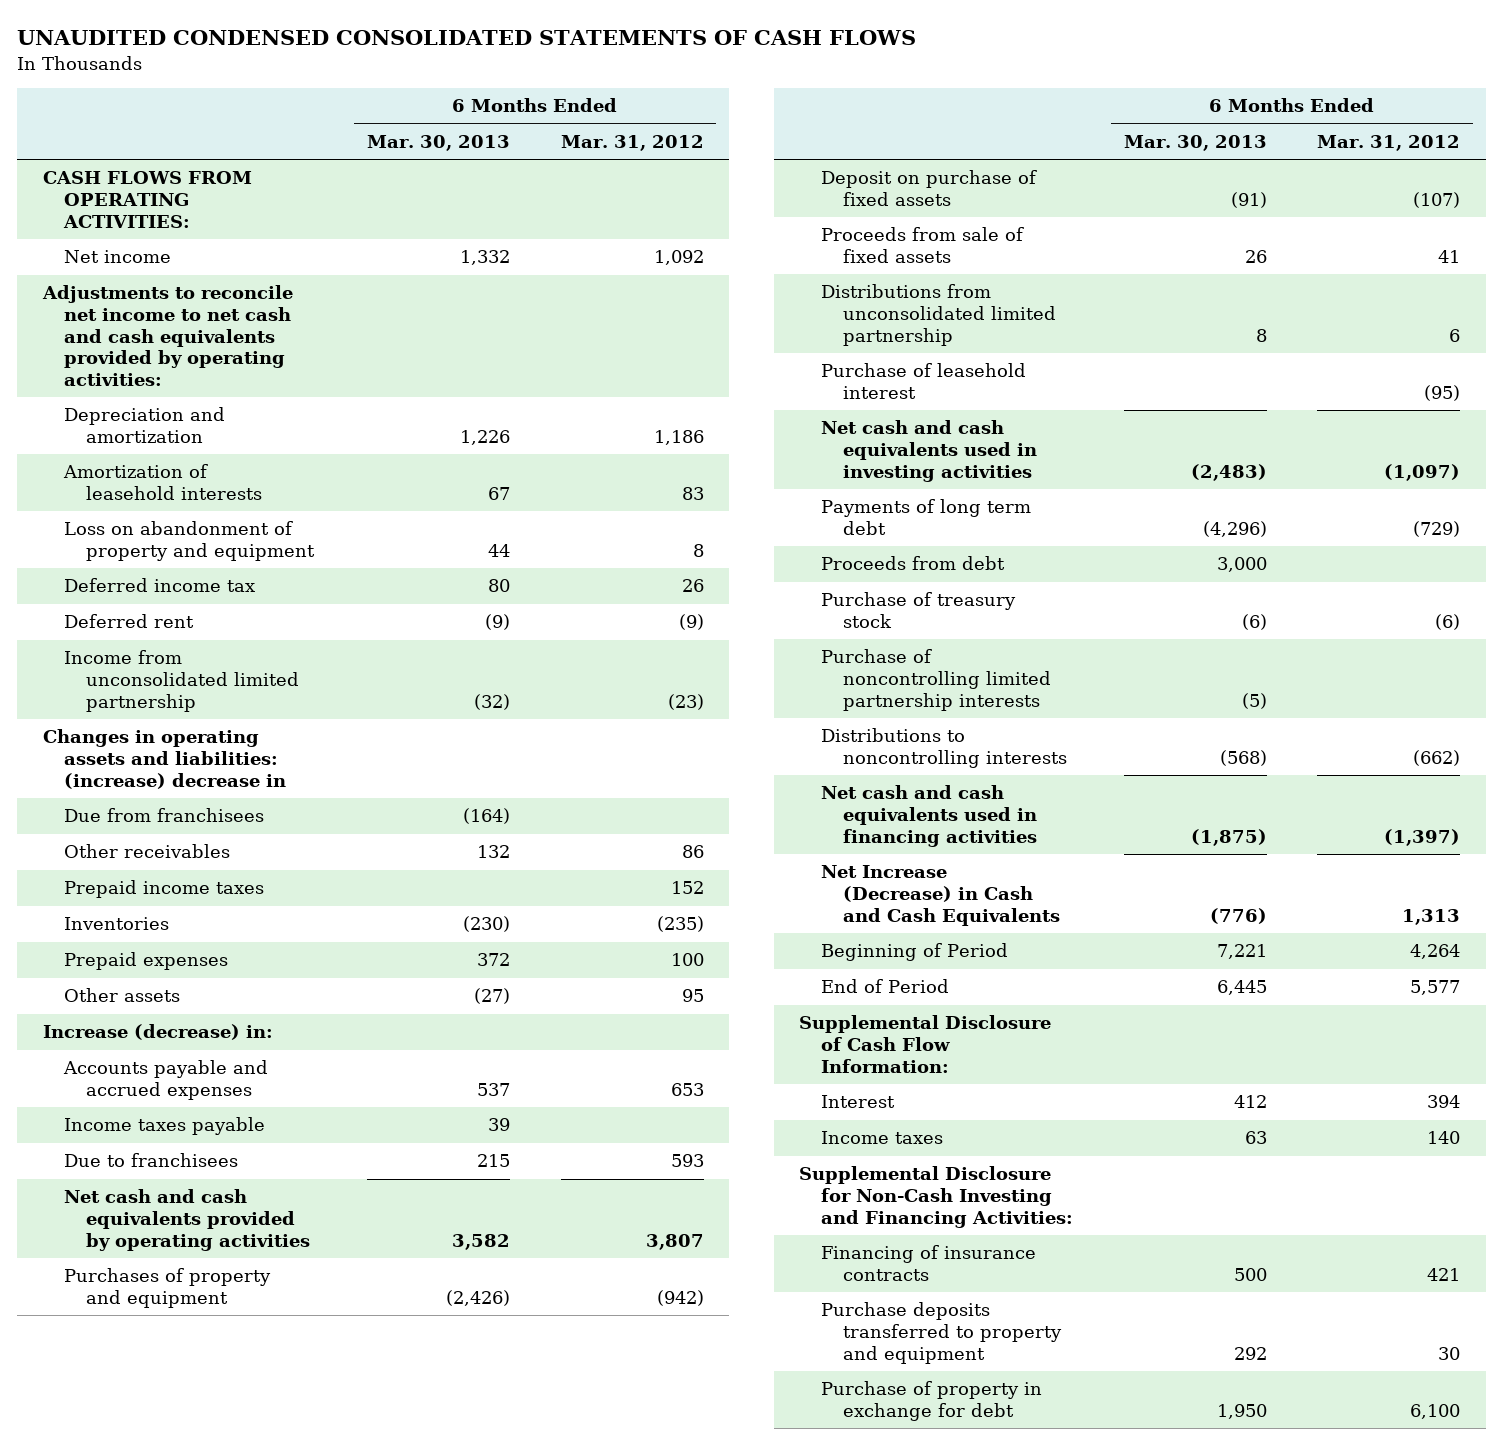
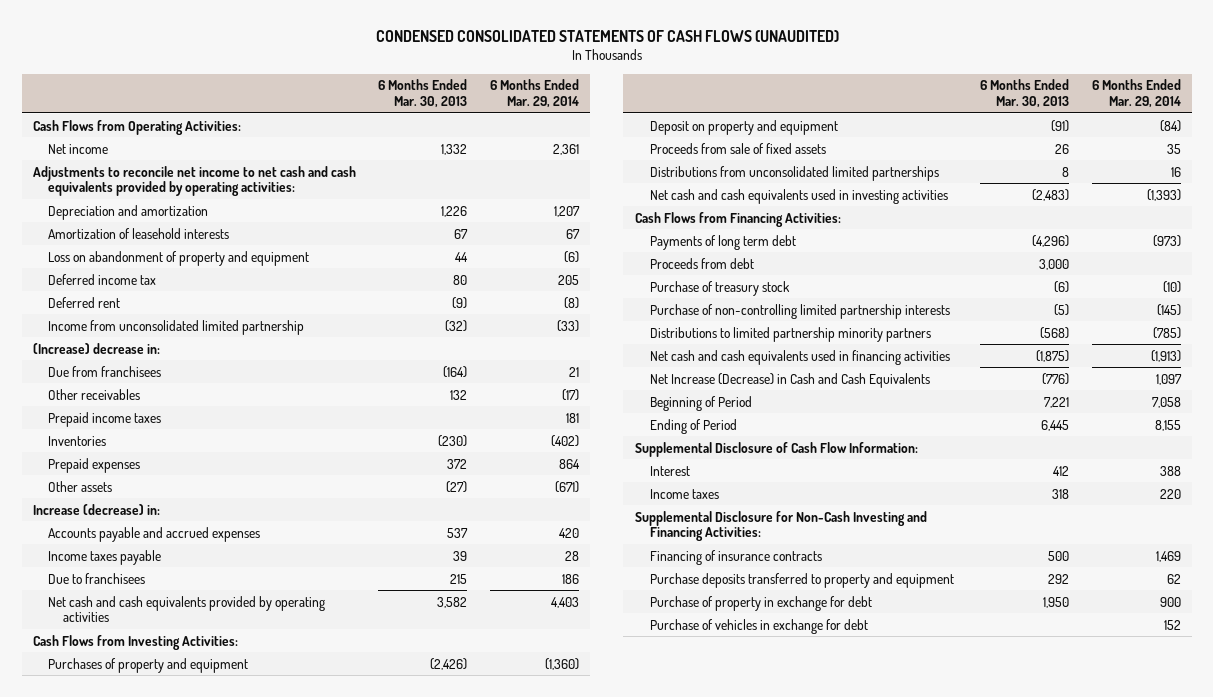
[17,30,917,46] UNAUDITED CONDENSED CONSOLIDATED STATEMENTS OF CASH FLOWS -> [375,30,839,43] CONDENSED CONSOLIDATED STATEMENTS OF CASH FLOWS (UNAUDITED)
[560,134,704,151] Mar. 31, 2012 -> none
none -> [489,79,579,108] 6 Months Ended Mar. 29, 2014
[42,171,252,228] CASH FLOWS FROM OPERATING ACTIVITIES: -> [32,119,241,135] Cash Flows from Operating Activities:
[42,729,287,789] Changes in operating assets and liabilities: (increase) decrease in -> none
none -> [32,342,160,354] (Increase) decrease in:
none -> [32,634,238,650] Cash Flows from Investing Activities:
[821,170,1038,207] Deposit on purchase of fixed assets -> [649,119,838,135] Deposit on property and equipment
[821,363,1027,400] Purchase of leasehold interest -> none
[821,284,1057,346] Distributions from unconsolidated limited partnership -> [649,165,939,181] Distributions from unconsolidated limited partnerships
none -> [634,211,841,227] Cash Flows from Financing Activities:
[821,649,1052,711] Purchase of noncontrolling limited partnership interests -> [649,303,950,319] Purchase of non-controlling limited partnership interests
[821,728,1068,769] Distributions to noncontrolling interests -> [649,326,931,342] Distributions to limited partnership minority partners
[821,979,950,994] End of Period -> [649,418,737,434] Ending of Period
[1244,1131,1267,1145] 63 -> [1052,488,1070,499] 318
none -> [649,618,868,634] Purchase of vehicles in exchange for debt

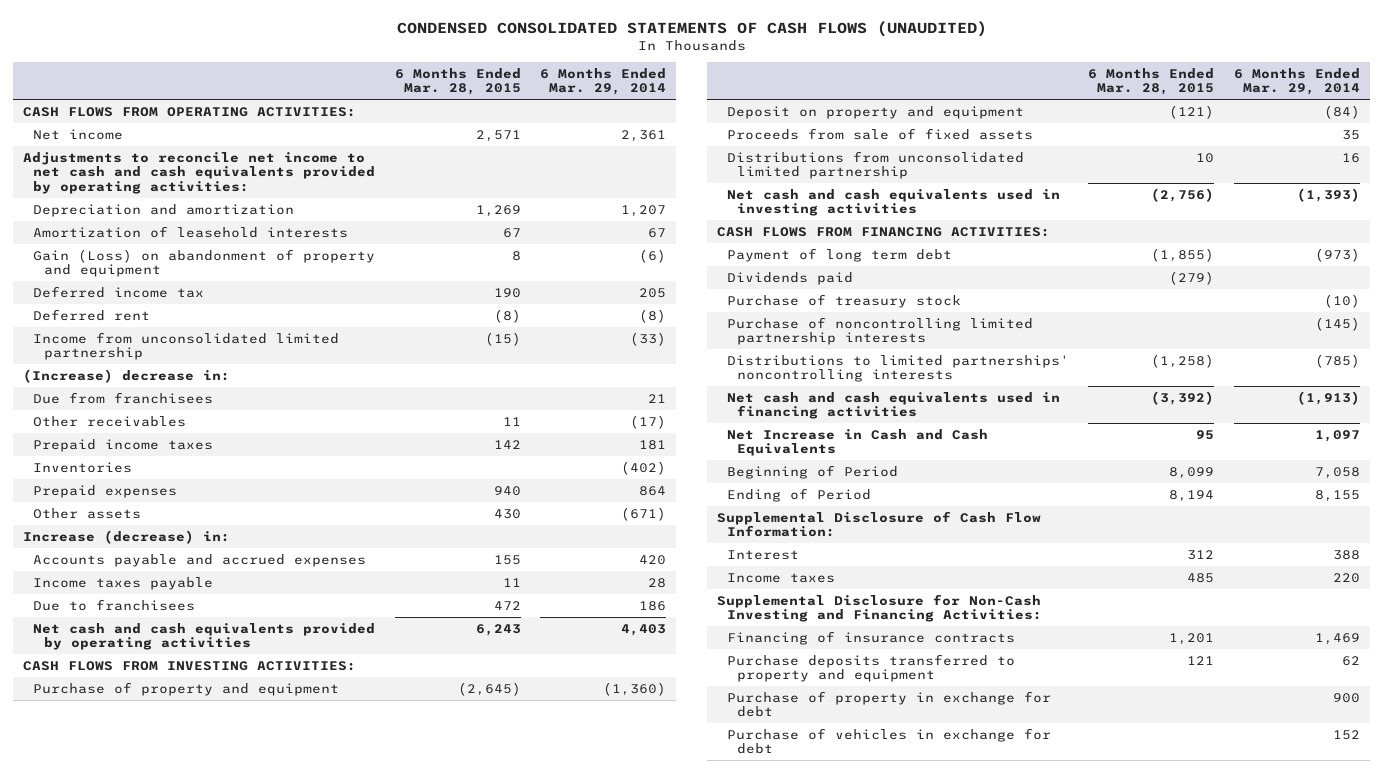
[378,79,468,108] 6 Months Ended Mar. 30, 2013 -> none
none -> [394,67,521,96] 6 Months Ended Mar. 28, 2015
[32,119,241,135] Cash Flows from Operating Activities: -> [23,106,357,117] CASH FLOWS FROM OPERATING ACTIVITIES:
[48,250,310,266] Loss on abandonment of property and equipment -> [33,248,376,278] Gain (Loss) on abandonment of property and equipment
[32,634,238,650] Cash Flows from Investing Activities: -> [23,660,357,671] CASH FLOWS FROM INVESTING ACTIVITIES:
[48,657,249,673] Purchases of property and equipment -> [33,681,340,696] Purchase of property and equipment
[649,165,939,181] Distributions from unconsolidated limited partnerships -> [726,150,1024,180] Distributions from unconsolidated limited partnership
[649,257,754,269] Proceeds from debt -> none
[634,211,841,227] Cash Flows from Financing Activities: -> [716,226,1050,237] CASH FLOWS FROM FINANCING ACTIVITIES:
[649,234,796,250] Payments of long term debt -> [726,247,952,262] Payment of long term debt
none -> [726,271,853,285] Dividends paid
[649,303,950,319] Purchase of non-controlling limited partnership interests -> [726,316,1033,346] Purchase of noncontrolling limited partnership interests
[649,326,931,342] Distributions to limited partnership minority partners -> [726,354,1069,383] Distributions to limited partnerships' noncontrolling interests
[649,372,930,388] Net Increase (Decrease) in Cash and Cash Equivalents -> [726,428,988,457] Net Increase in Cash and Cash Equivalents

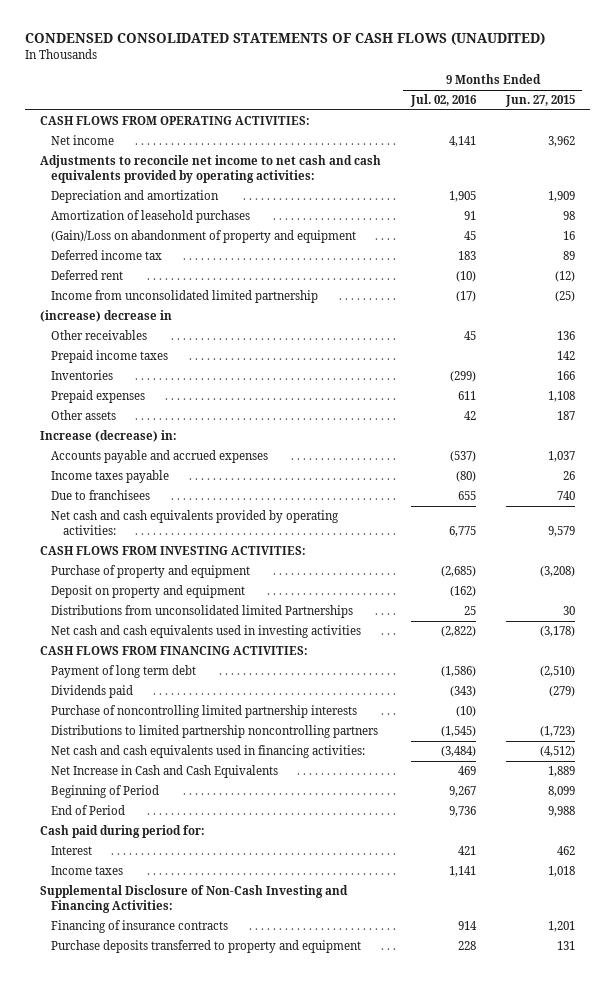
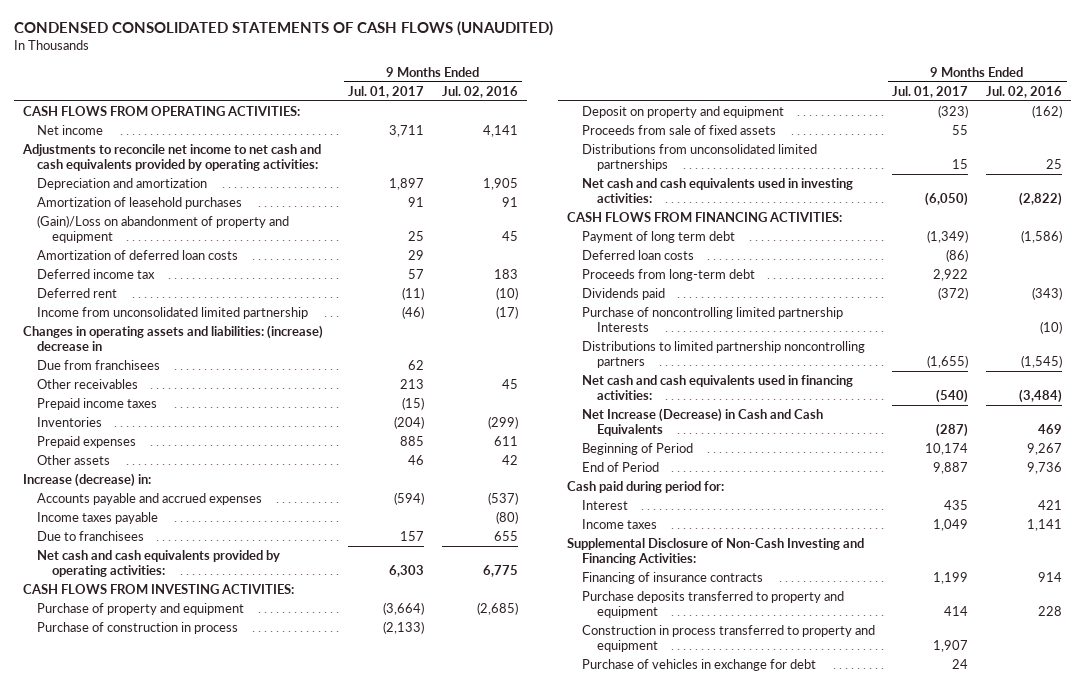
[504,95,575,108] Jun. 27, 2015 -> none
none -> [348,85,425,98] Jul. 01, 2017
none -> [37,249,239,260] Amortization of deferred loan costs
[39,310,172,323] (increase) decrease in -> none
none -> [22,324,323,352] Changes in operating assets and liabilities: (increase) decrease in
none -> [37,359,161,370] Due from franchisees
none -> [37,621,239,634] Purchase of construction in process
none -> [581,124,776,135] Proceeds from sale of fixed assets
[51,605,354,619] Distributions from unconsolidated limited Partnerships -> [581,143,817,172] Distributions from unconsolidated limited partnerships
[51,625,362,639] Net cash and cash equivalents used in investing activities -> [581,177,853,204] Net cash and cash equivalents used in investing activities:
none -> [581,249,694,260] Deferred loan costs
none -> [581,268,755,281] Proceeds from long-term debt
[51,705,358,719] Purchase of noncontrolling limited partnership interests -> [581,306,843,333] Purchase of noncontrolling limited partnership Interests
[51,765,279,779] Net Increase in Cash and Cash Equivalents -> [581,407,823,437] Net Increase (Decrease) in Cash and Cash Equivalents
none -> [581,624,875,653] Construction in process transferred to property and equipment
none -> [581,658,816,671] Purchase of vehicles in exchange for debt

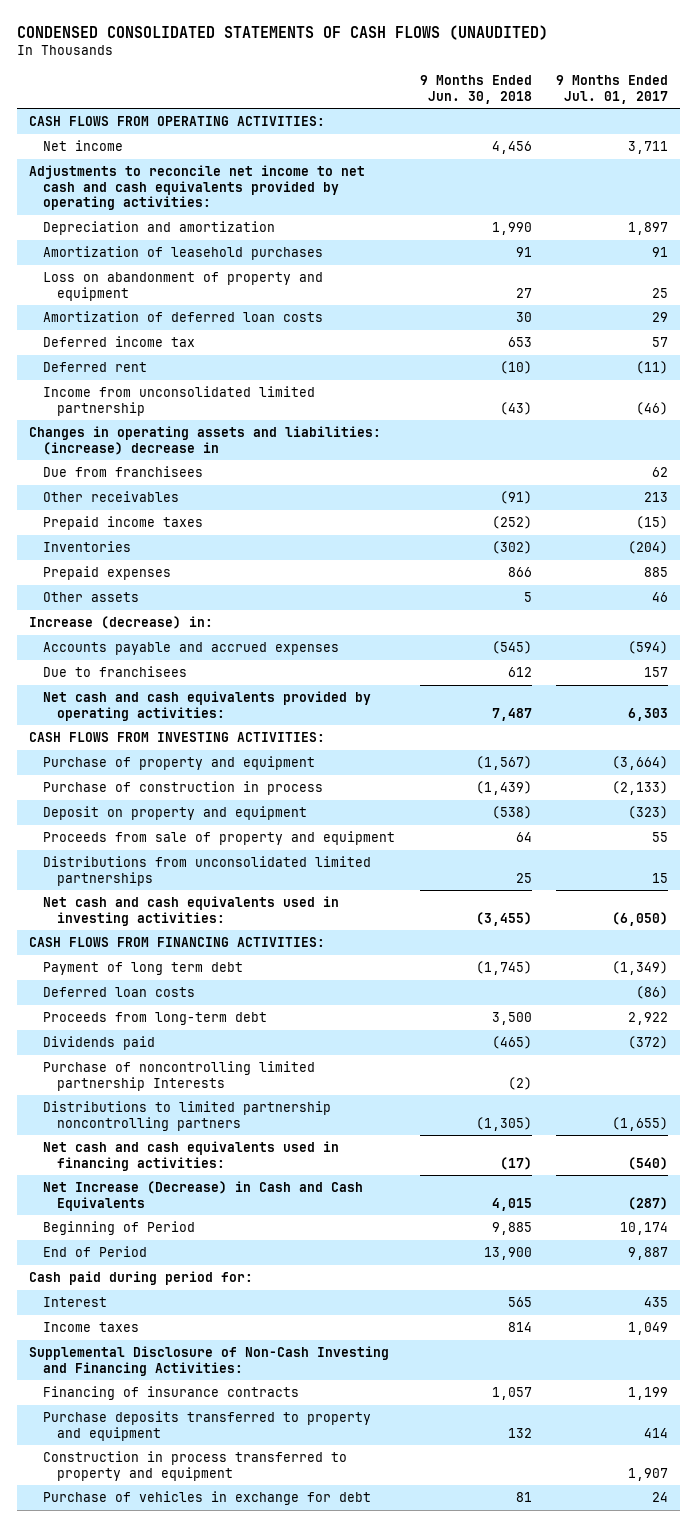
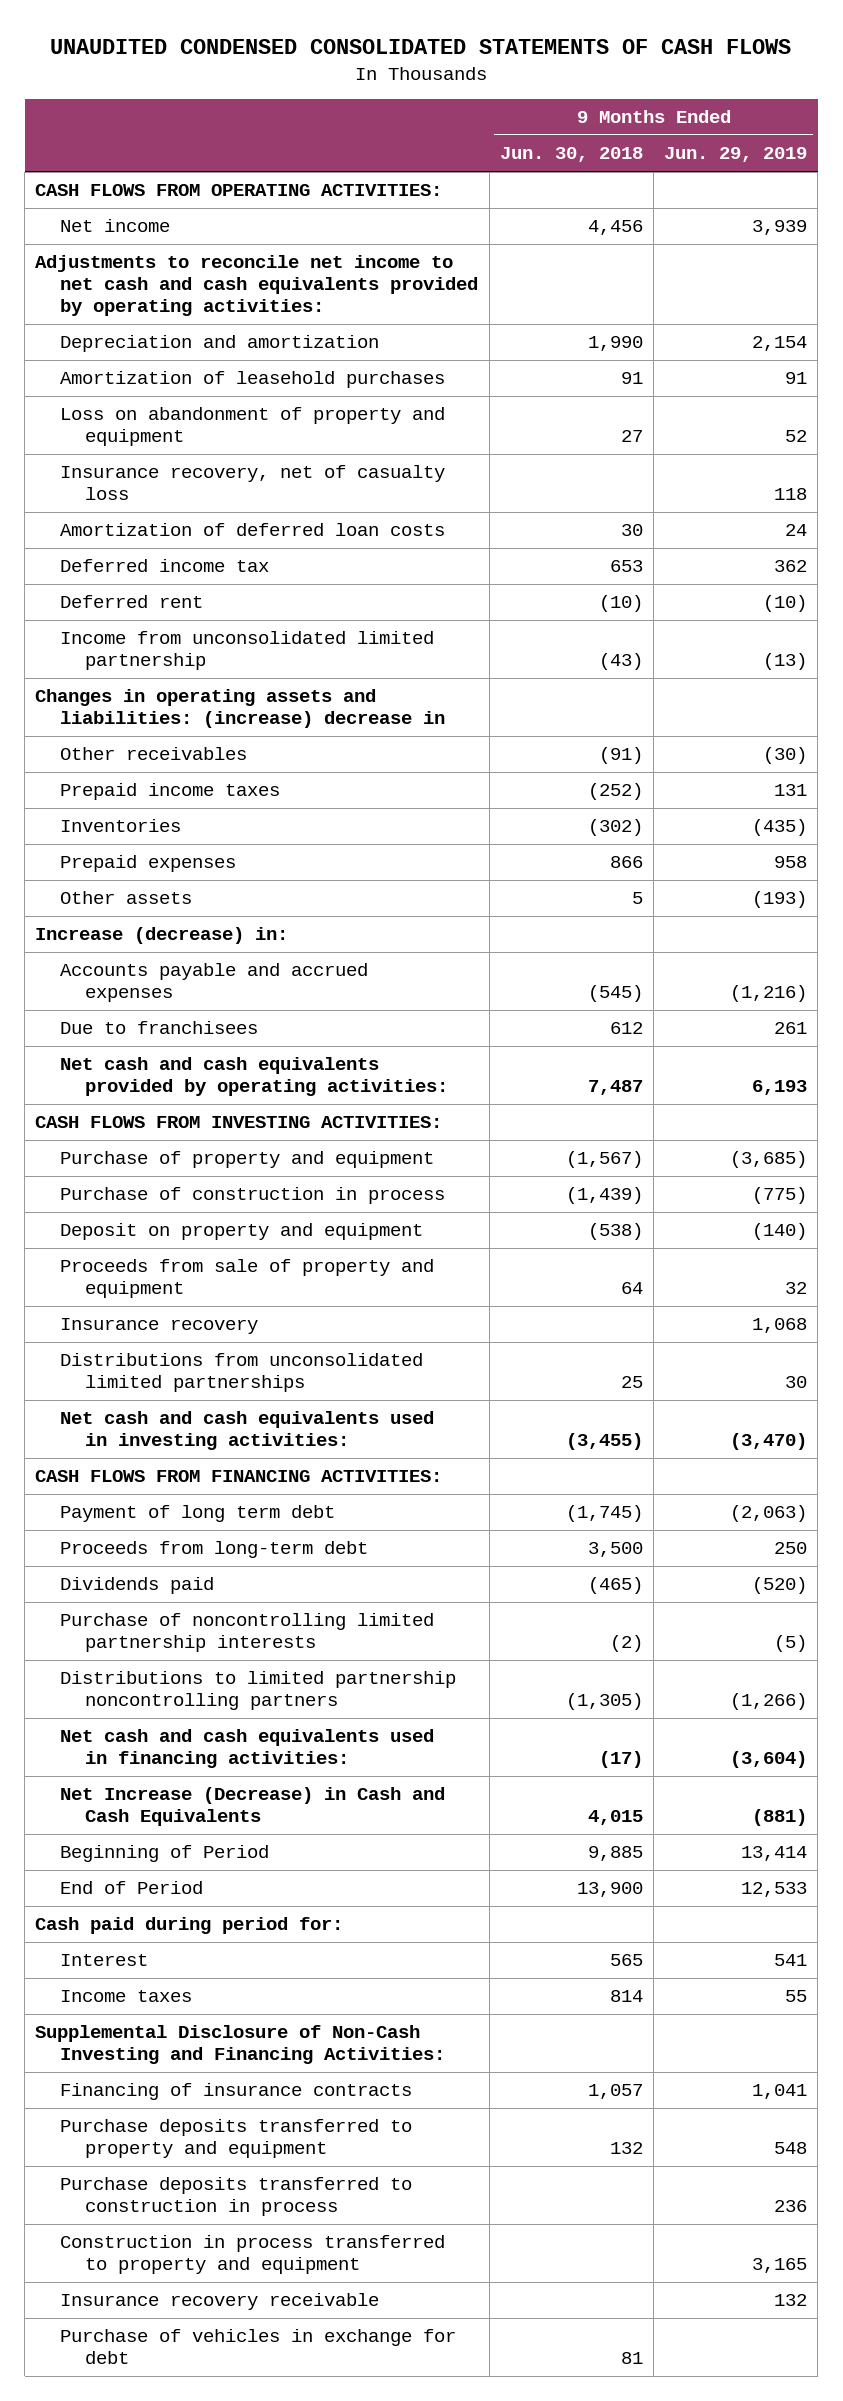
[17,24,549,40] CONDENSED CONSOLIDATED STATEMENTS OF CASH FLOWS (UNAUDITED) -> [50,39,792,55] UNAUDITED CONDENSED CONSOLIDATED STATEMENTS OF CASH FLOWS
[555,75,668,104] 9 Months Ended Jul. 01, 2017 -> none
none -> [664,147,808,163] Jun. 29, 2019
none -> [60,465,446,501] Insurance recovery, net of casualty loss
[43,466,204,478] Due from franchisees -> none
none -> [60,1318,259,1335] Insurance recovery
[43,987,196,998] Deferred loan costs -> none
[43,1061,316,1091] Purchase of noncontrolling limited partnership Interests -> [60,1613,435,1653] Purchase of noncontrolling limited partnership interests
none -> [60,2177,413,2217] Purchase deposits transferred to construction in process
none -> [60,2293,380,2311] Insurance recovery receivable

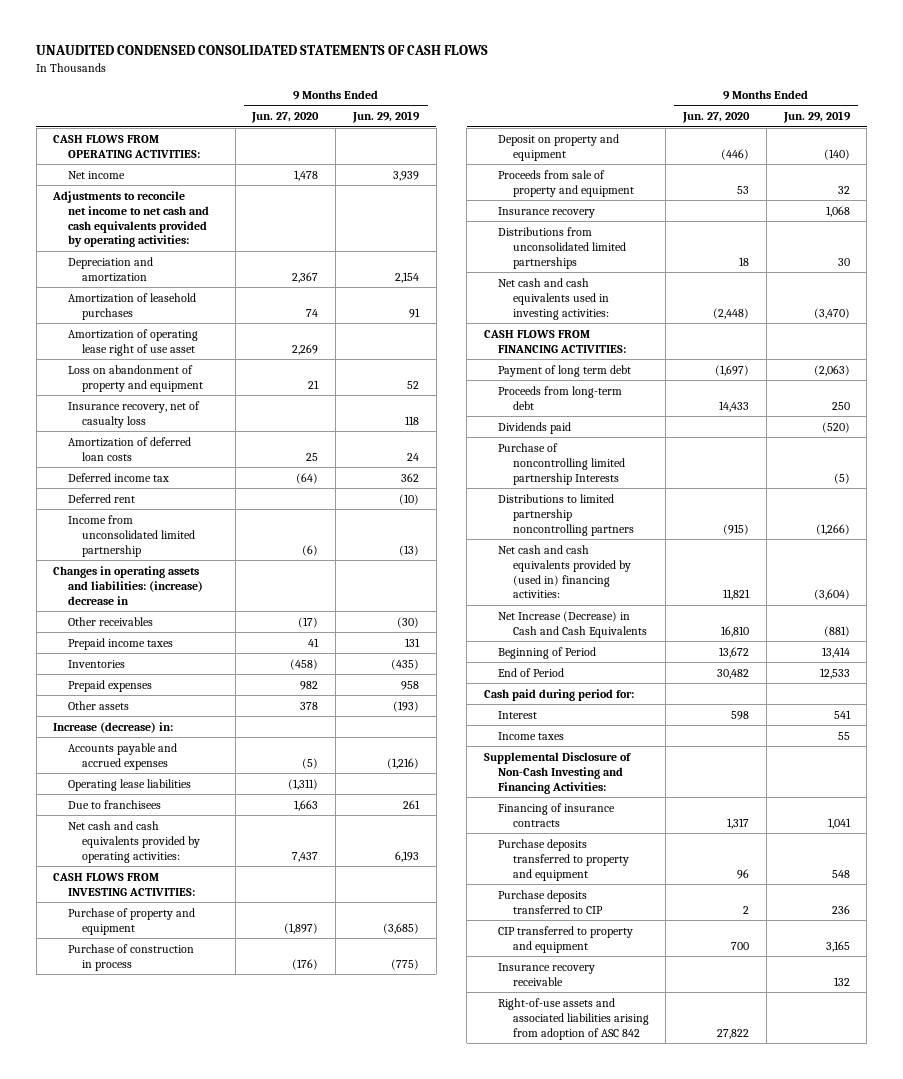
[499,147,643,163] Jun. 30, 2018 -> none
none -> [251,112,320,124] Jun. 27, 2020
none -> [67,328,198,356] Amortization of operating lease right of use asset
none -> [67,778,191,791] Operating lease liabilities
[60,1613,435,1653] Purchase of noncontrolling limited partnership interests -> [498,442,625,485] Purchase of noncontrolling limited partnership Interests
[60,1729,435,1769] Net cash and cash equivalents used in financing activities: -> [498,544,631,599] Net cash and cash equivalents provided by (used in) financing activities:
[60,2177,413,2217] Purchase deposits transferred to construction in process -> [498,889,603,914] Purchase deposits transferred to CIP
[60,2235,446,2275] Construction in process transferred to property and equipment -> [498,925,634,953] CIP transferred to property and equipment
[60,2329,457,2365] Purchase of vehicles in exchange for debt -> none
none -> [498,997,649,1040] Right-of-use assets and associated liabilities arising from adoption of ASC 842

